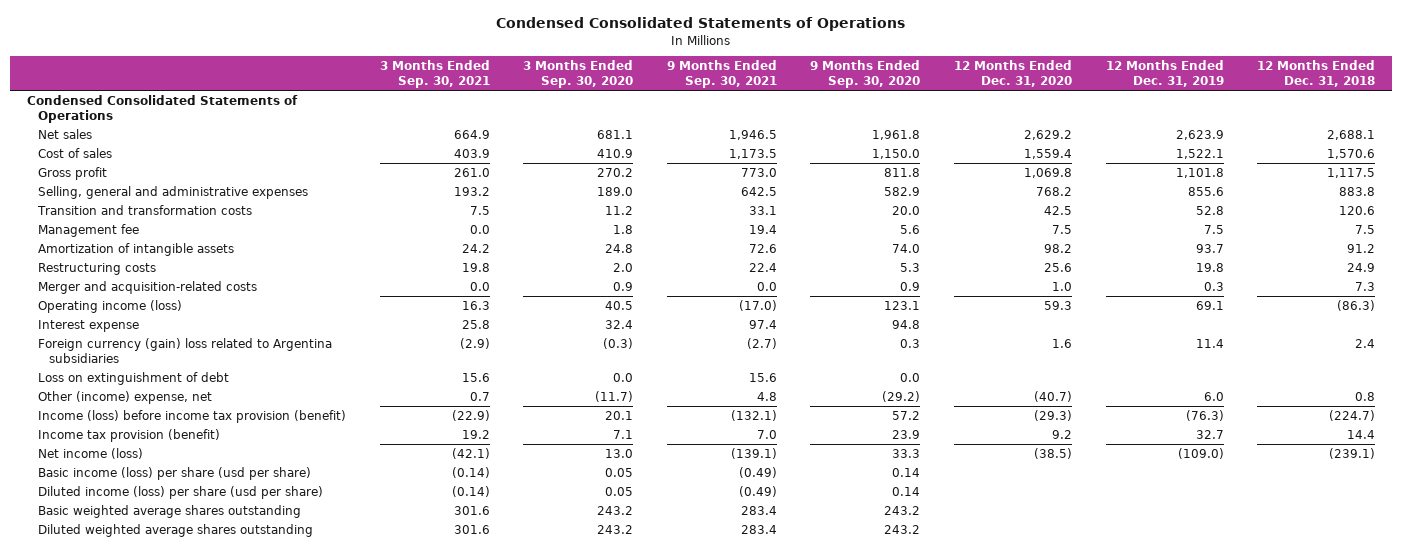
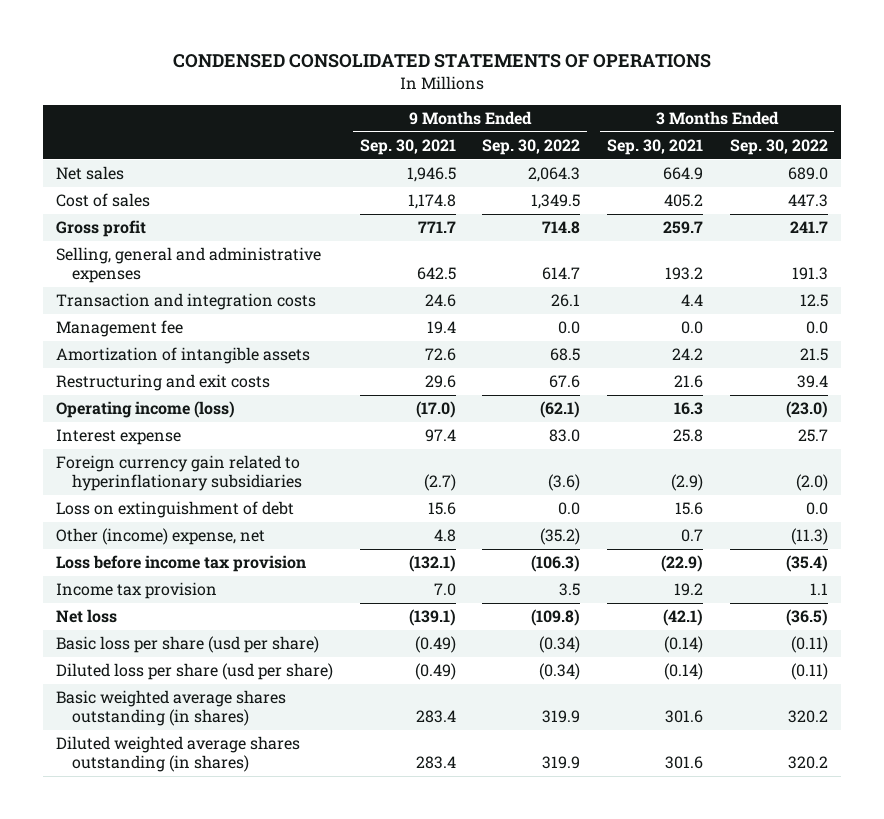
[495,17,905,32] Condensed Consolidated Statements of Operations -> [172,54,711,69] CONDENSED CONSOLIDATED STATEMENTS OF OPERATIONS
[523,60,634,89] 3 Months Ended Sep. 30, 2020 -> none
[810,60,921,89] 9 Months Ended Sep. 30, 2020 -> none
[953,60,1072,88] 12 Months Ended Dec. 31, 2020 -> none
[1105,60,1224,88] 12 Months Ended Dec. 31, 2019 -> none
[1257,60,1376,88] 12 Months Ended Dec. 31, 2018 -> none
none -> [482,138,581,155] Sep. 30, 2022
none -> [729,138,828,155] Sep. 30, 2022
[26,94,298,123] Condensed Consolidated Statements of Operations -> none
[453,148,490,158] 403.9 -> [663,194,703,208] 405.2
[728,148,777,159] 1,173.5 -> [407,194,456,210] 1,174.8
[453,167,490,177] 261.0 -> [662,221,703,235] 259.7
[740,167,777,177] 773.0 -> [417,221,456,234] 771.7
[36,204,252,215] Transition and transformation costs -> [55,293,316,311] Transaction and integration costs
[469,205,490,215] 7.5 -> [680,294,703,307] 4.4
[748,205,777,215] 33.1 -> [424,294,456,308] 24.6
[37,280,257,294] Merger and acquisition-related costs -> none
[37,262,156,275] Restructuring costs -> [55,374,270,392] Restructuring and exit costs
[461,262,490,272] 19.8 -> [673,375,703,389] 21.6
[748,262,777,272] 22.4 -> [424,375,456,389] 29.6
[37,337,332,363] Foreign currency (gain) loss related to Argentina subsidiaries -> [55,455,303,491] Foreign currency gain related to hyperinflationary subsidiaries
[37,409,346,423] Income (loss) before income tax provision (benefit) -> [55,555,306,573] Loss before income tax provision
[37,428,220,442] Income tax provision (benefit) -> [55,582,217,600] Income tax provision
[37,447,143,459] Net income (loss) -> [55,609,117,624] Net loss
[37,466,311,480] Basic income (loss) per share (usd per share) -> [55,636,319,654] Basic loss per share (usd per share)
[37,485,323,499] Diluted income (loss) per share (usd per share) -> [55,663,333,681] Diluted loss per share (usd per share)
[37,504,301,518] Basic weighted average shares outstanding -> [55,690,286,726] Basic weighted average shares outstanding (in shares)
[37,523,313,537] Diluted weighted average shares outstanding -> [55,736,300,772] Diluted weighted average shares outstanding (in shares)

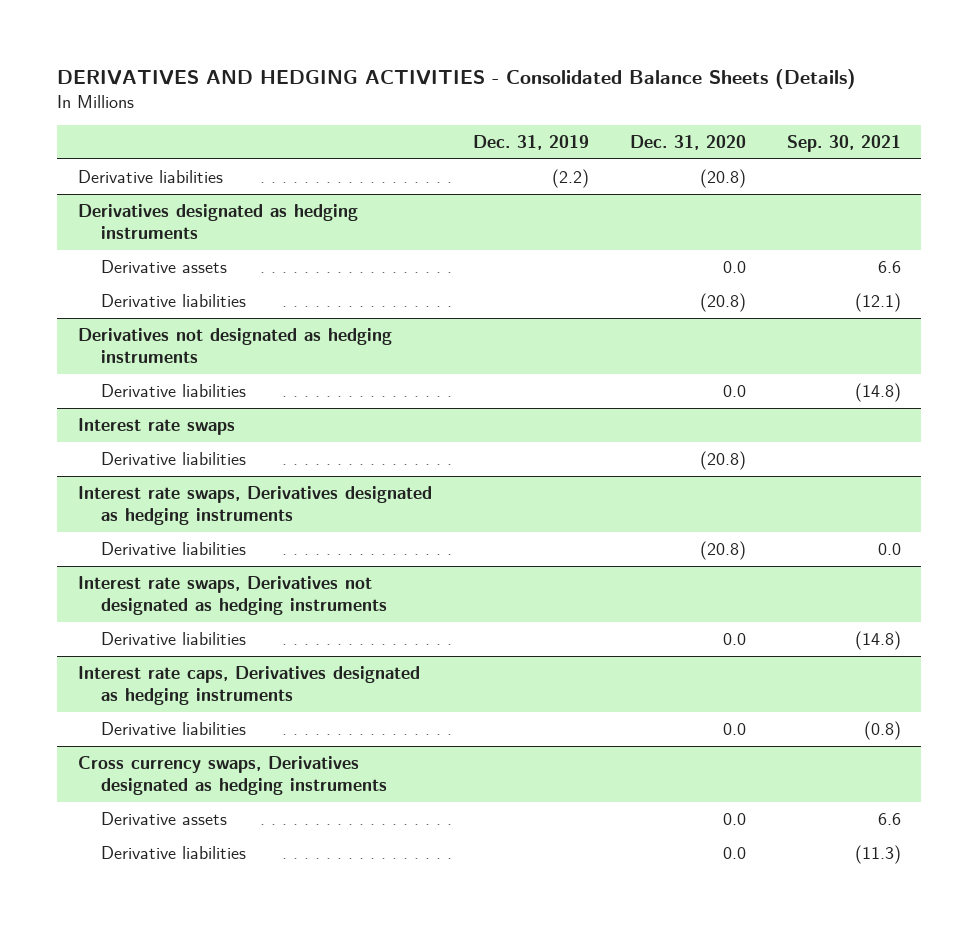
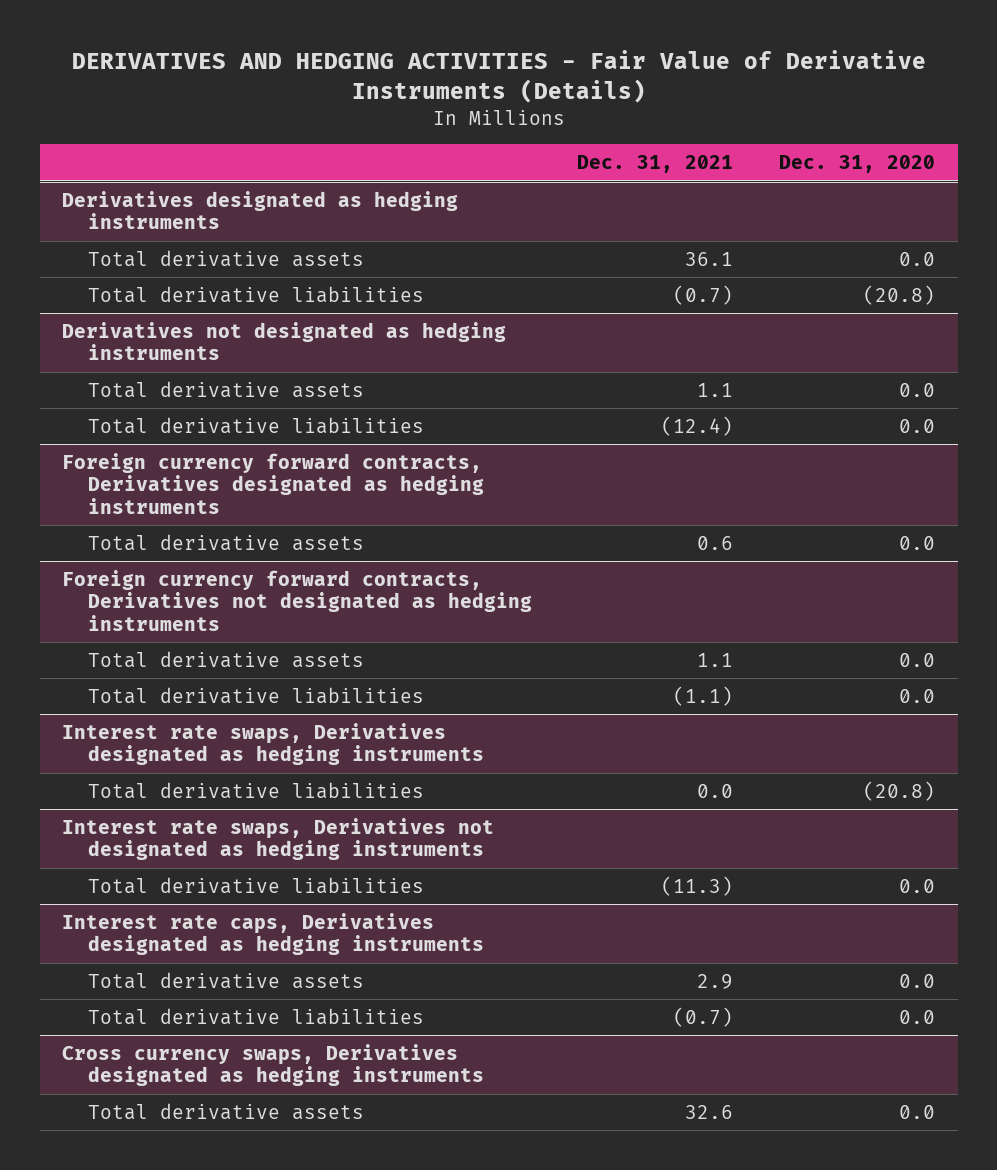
[57,69,857,90] DERIVATIVES AND HEDGING ACTIVITIES - Consolidated Balance Sheets (Details) -> [71,50,926,104] DERIVATIVES AND HEDGING ACTIVITIES - Fair Value of Derivative Instruments (Details)
[472,134,589,150] Dec. 31, 2019 -> none
[786,134,901,152] Sep. 30, 2021 -> none
none -> [577,155,734,174] Dec. 31, 2021
[77,169,223,183] Derivative liabilities -> none
[101,259,228,273] Derivative assets -> [87,249,364,267] Total derivative assets
[101,293,247,307] Derivative liabilities -> [87,285,424,303] Total derivative liabilities
[77,417,235,435] Interest rate swaps -> none
none -> [87,380,364,398] Total derivative assets
[101,383,247,397] Derivative liabilities -> [87,416,424,434] Total derivative liabilities
none -> [62,452,484,514] Foreign currency forward contracts, Derivatives designated as hedging instruments
none -> [87,533,364,551] Total derivative assets
none -> [62,569,532,631] Foreign currency forward contracts, Derivatives not designated as hedging instruments
none -> [87,650,364,668] Total derivative assets
[101,451,247,465] Derivative liabilities -> [87,686,424,704] Total derivative liabilities
[699,450,746,470] (20.8) -> [898,688,935,703] 0.0
[101,541,247,555] Derivative liabilities -> [87,781,424,799] Total derivative liabilities
[101,631,247,645] Derivative liabilities -> [87,876,424,894] Total derivative liabilities
none -> [87,971,364,989] Total derivative assets
[101,721,247,735] Derivative liabilities -> [87,1007,424,1025] Total derivative liabilities
[101,845,247,859] Derivative liabilities -> none
[101,811,228,825] Derivative assets -> [87,1102,364,1120] Total derivative assets

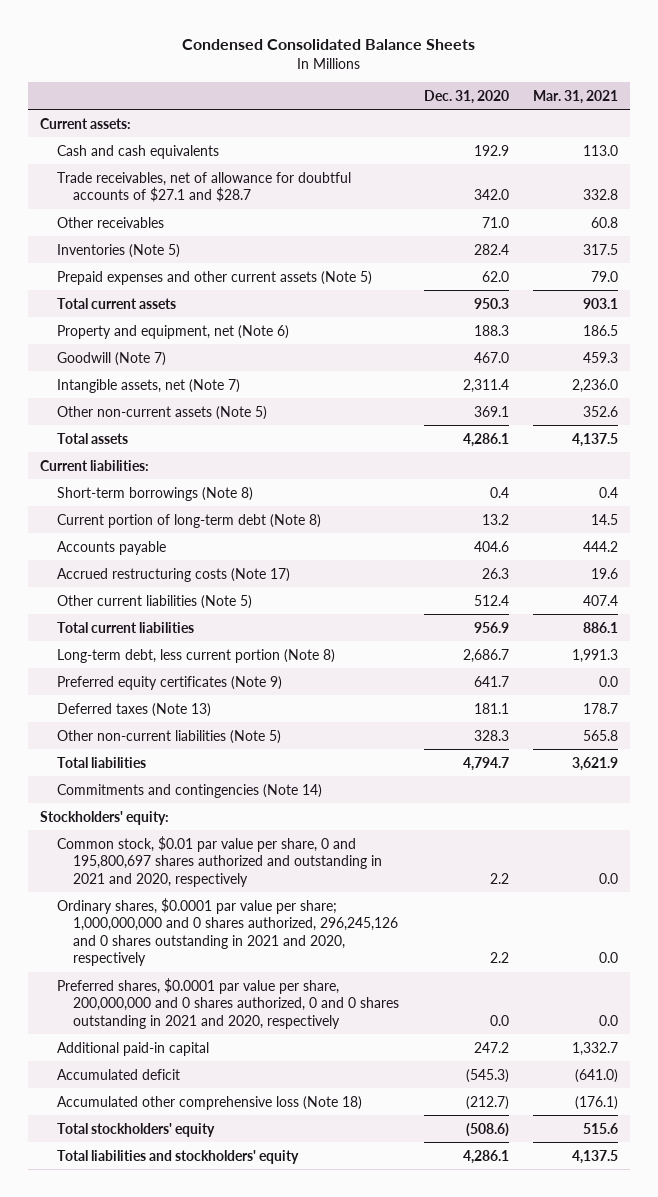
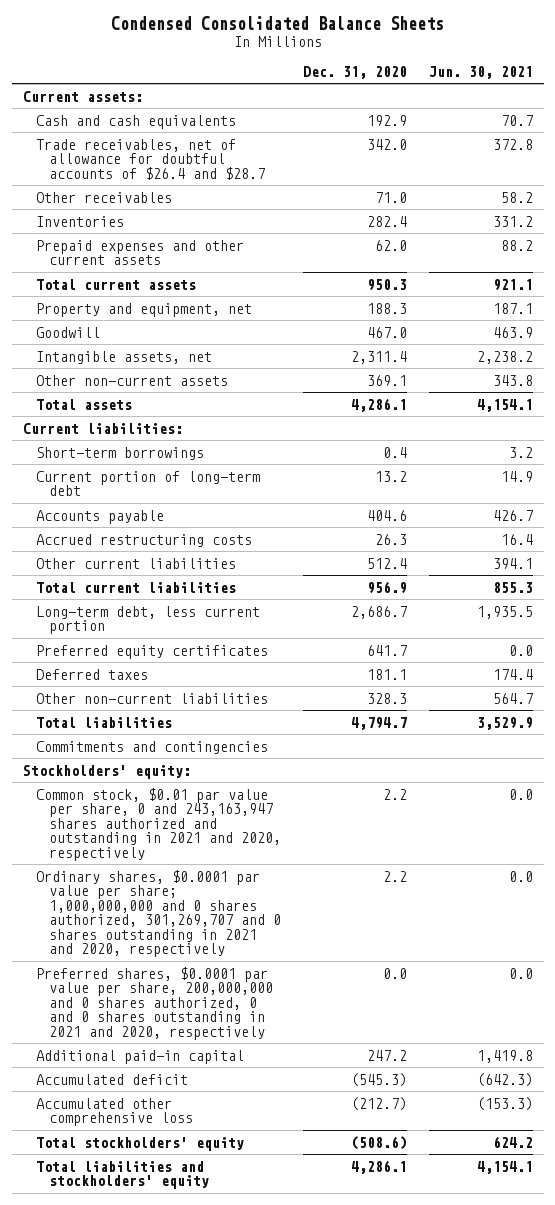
[532,89,618,104] Mar. 31, 2021 -> none
none -> [428,65,533,79] Jun. 30, 2021
[56,171,351,203] Trade receivables, net of allowance for doubtful accounts of $27.1 and $28.7 -> [35,138,265,180] Trade receivables, net of allowance for doubtful accounts of $26.4 and $28.7
[56,243,180,258] Inventories (Note 5) -> [35,215,124,227] Inventories
[56,270,372,285] Prepaid expenses and other current assets (Note 5) -> [35,239,244,266] Prepaid expenses and other current assets
[56,324,289,339] Property and equipment, net (Note 6) -> [35,302,252,317] Property and equipment, net
[56,351,166,366] Goodwill (Note 7) -> [35,326,100,338] Goodwill
[56,378,240,393] Intangible assets, net (Note 7) -> [35,350,212,364] Intangible assets, net
[56,405,267,420] Other non-current assets (Note 5) -> [35,374,228,386] Other non-current assets
[56,486,253,501] Short-term borrowings (Note 8) -> [35,446,204,460] Short-term borrowings
[56,513,321,528] Current portion of long-term debt (Note 8) -> [35,470,260,497] Current portion of long-term debt
[56,567,290,582] Accrued restructuring costs (Note 17) -> [35,533,252,547] Accrued restructuring costs
[56,594,252,609] Other current liabilities (Note 5) -> [35,557,236,569] Other current liabilities
[56,648,335,663] Long-term debt, less current portion (Note 8) -> [35,605,260,635] Long-term debt, less current portion
[56,675,282,690] Preferred equity certificates (Note 9) -> [35,644,268,659] Preferred equity certificates
[56,702,211,717] Deferred taxes (Note 13) -> [35,668,148,680] Deferred taxes
[56,729,281,744] Other non-current liabilities (Note 5) -> [35,692,268,704] Other non-current liabilities
[56,783,322,798] Commitments and contingencies (Note 14) -> [35,740,268,754] Commitments and contingencies
[56,835,383,887] Common stock, $0.01 par value per share, 0 and 195,800,697 shares authorized and outstanding in 2021 and 2020, respectively -> [35,787,281,861] Common stock, $0.01 par value per share, 0 and 243,163,947 shares authorized and outstanding in 2021 and 2020, respectively
[56,897,399,967] Ordinary shares, $0.0001 par value per share; 1,000,000,000 and 0 shares authorized, 296,245,126 and 0 shares outstanding in 2021 and 2020, respectively -> [35,869,281,958] Ordinary shares, $0.0001 par value per share; 1,000,000,000 and 0 shares authorized, 301,269,707 and 0 shares outstanding in 2021 and 2020, respectively
[56,1095,362,1110] Accumulated other comprehensive loss (Note 18) -> [35,1097,193,1127] Accumulated other comprehensive loss

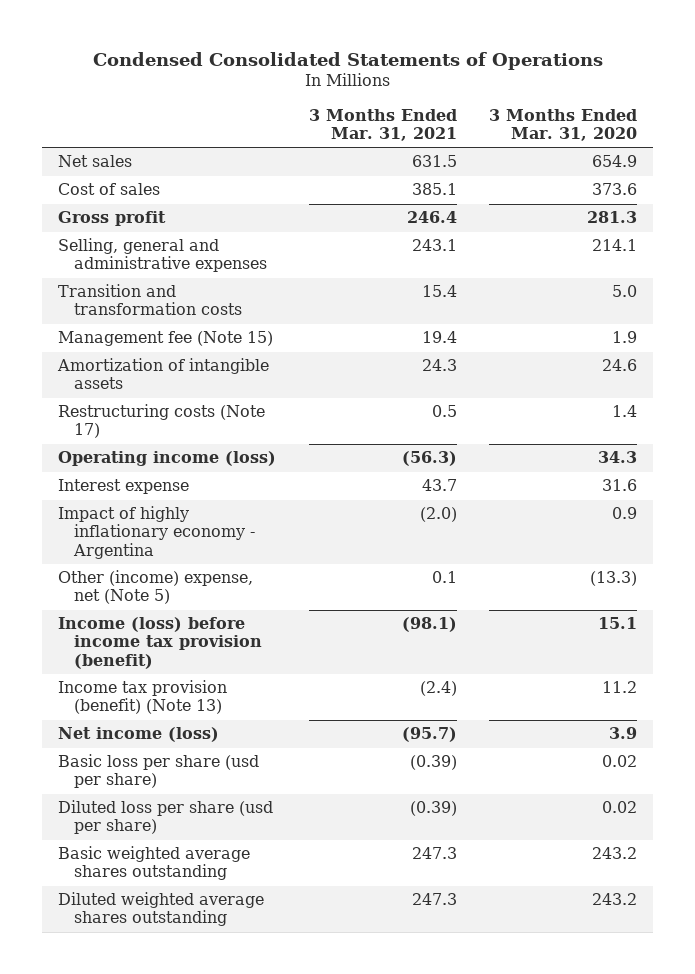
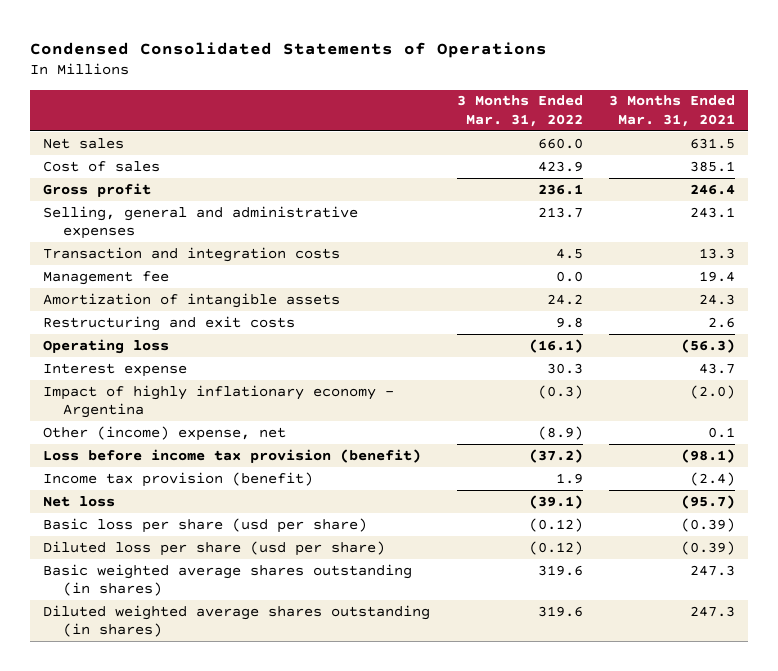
[489,109,638,142] 3 Months Ended Mar. 31, 2020 -> none
none -> [456,95,583,127] 3 Months Ended Mar. 31, 2022
[58,284,242,316] Transition and transformation costs -> [42,246,340,262] Transaction and integration costs
[421,285,457,298] 15.4 -> [699,247,736,259] 13.3
[58,331,274,347] Management fee (Note 15) -> [42,270,169,285] Management fee
[58,404,266,439] Restructuring costs (Note 17) -> [42,315,295,331] Restructuring and exit costs
[431,405,457,418] 0.5 -> [708,316,736,328] 2.6
[58,451,277,467] Operating income (loss) -> [42,338,169,354] Operating loss
[58,570,254,605] Other (income) expense, net (Note 5) -> [42,425,286,441] Other (income) expense, net
[58,617,262,669] Income (loss) before income tax provision (benefit) -> [42,448,421,463] Loss before income tax provision (benefit)
[58,680,228,715] Income tax provision (benefit) (Note 13) -> [42,471,313,487] Income tax provision (benefit)
[58,727,220,743] Net income (loss) -> [42,495,115,507] Net loss
[58,846,251,881] Basic weighted average shares outstanding -> [42,563,412,597] Basic weighted average shares outstanding (in shares)
[58,892,265,927] Diluted weighted average shares outstanding -> [42,604,430,638] Diluted weighted average shares outstanding (in shares)

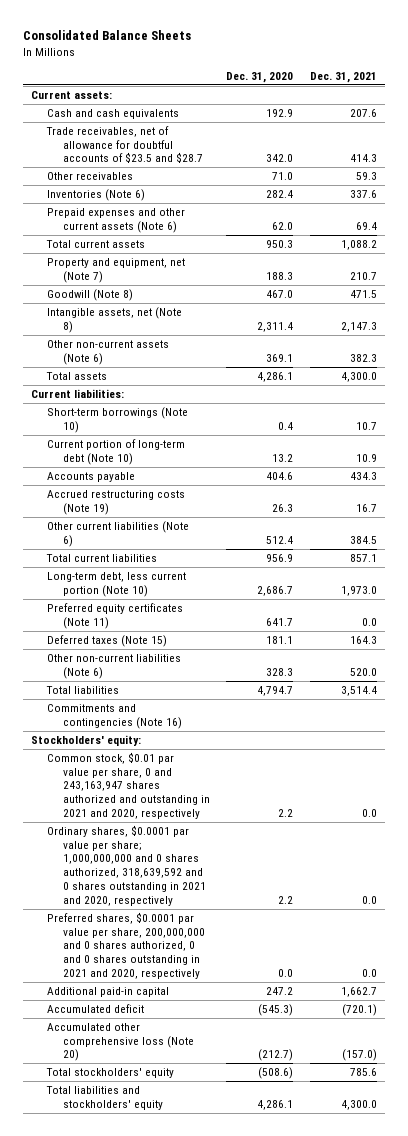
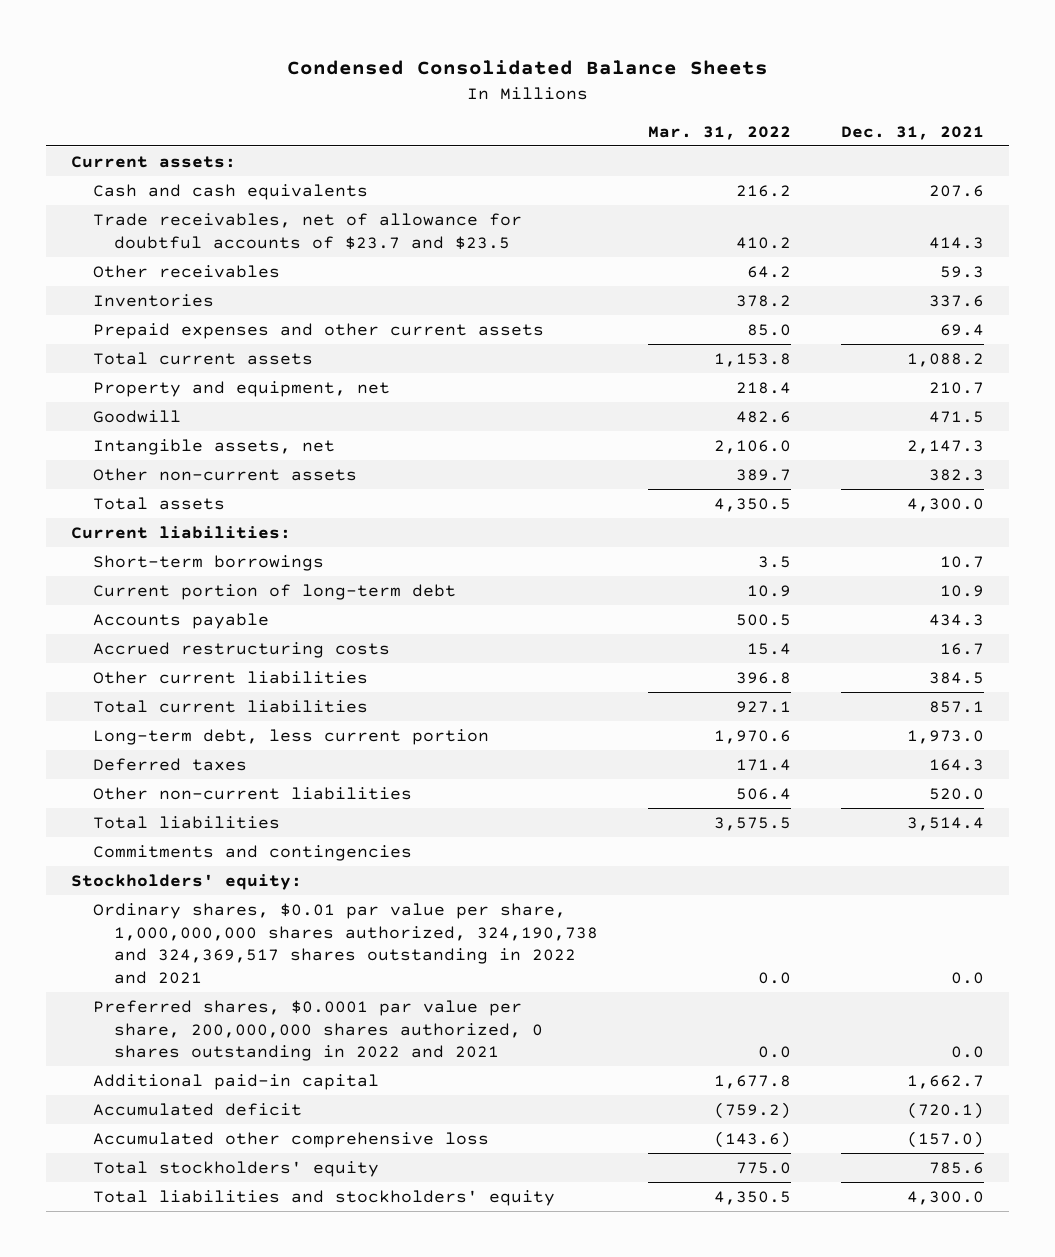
[22,30,191,41] Consolidated Balance Sheets -> [286,60,768,76] Condensed Consolidated Balance Sheets
[226,72,294,84] Dec. 31, 2020 -> none
none -> [648,125,792,140] Mar. 31, 2022
[46,125,203,164] Trade receivables, net of allowance for doubtful accounts of $23.5 and $28.7 -> [92,212,522,250] Trade receivables, net of allowance for doubtful accounts of $23.7 and $23.5
[47,188,146,201] Inventories (Note 6) -> [92,293,214,307] Inventories
[47,207,186,233] Prepaid expenses and other current assets (Note 6) -> [92,322,544,339] Prepaid expenses and other current assets
[47,257,186,283] Property and equipment, net (Note 7) -> [92,380,390,397] Property and equipment, net
[47,288,134,301] Goodwill (Note 8) -> [92,409,181,423] Goodwill
[47,306,183,333] Intangible assets, net (Note 8) -> [92,438,335,455] Intangible assets, net
[47,339,170,365] Other non-current assets (Note 6) -> [92,467,357,481] Other non-current assets
[47,406,189,433] Short-term borrowings (Note 10) -> [92,554,324,571] Short-term borrowings
[47,438,186,465] Current portion of long-term debt (Note 10) -> [92,583,456,600] Current portion of long-term debt
[47,489,186,515] Accrued restructuring costs (Note 19) -> [92,641,390,658] Accrued restructuring costs
[47,520,190,547] Other current liabilities (Note 6) -> [92,670,368,684] Other current liabilities
[47,602,184,629] Preferred equity certificates (Note 11) -> none
[47,571,187,597] Long-term debt, less current portion (Note 10) -> [92,728,489,745] Long-term debt, less current portion
[47,634,168,647] Deferred taxes (Note 15) -> [92,757,247,771] Deferred taxes
[47,653,182,679] Other non-current liabilities (Note 6) -> [92,786,412,800] Other non-current liabilities
[47,703,182,729] Commitments and contingencies (Note 16) -> [92,844,412,861] Commitments and contingencies
[47,824,206,906] Ordinary shares, $0.0001 par value per share; 1,000,000,000 and 0 shares authorized, 318,639,592 and 0 shares outstanding in 2021 and 2020, respectively -> none
[47,751,210,819] Common stock, $0.01 par value per share, 0 and 243,163,947 shares authorized and outstanding in 2021 and 2020, respectively -> [92,902,599,984] Ordinary shares, $0.01 par value per share, 1,000,000,000 shares authorized, 324,190,738 and 324,369,517 shares outstanding in 2022 and 2021
[47,911,205,979] Preferred shares, $0.0001 par value per share, 200,000,000 and 0 shares authorized, 0 and 0 shares outstanding in 2021 and 2020, respectively -> [92,999,544,1062] Preferred shares, $0.0001 par value per share, 200,000,000 shares authorized, 0 shares outstanding in 2022 and 2021
[47,1022,194,1062] Accumulated other comprehensive loss (Note 20) -> [92,1131,489,1148] Accumulated other comprehensive loss

